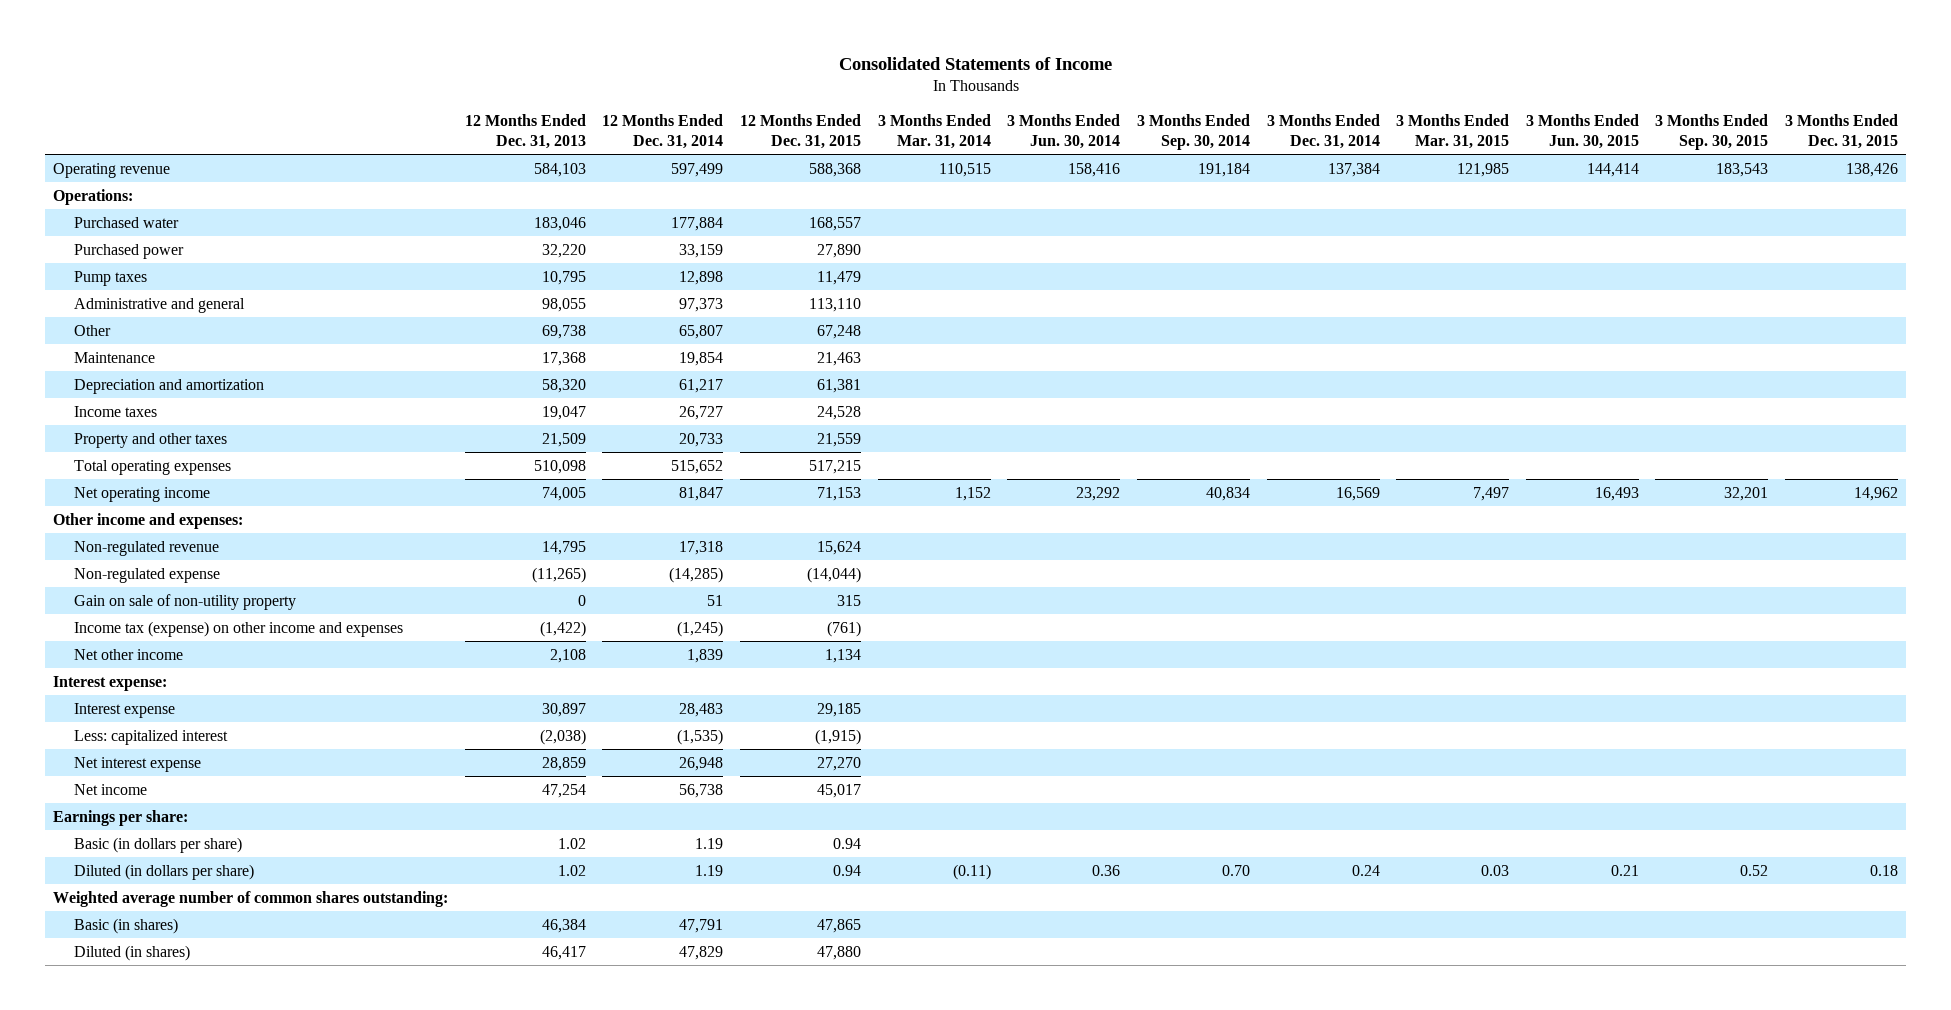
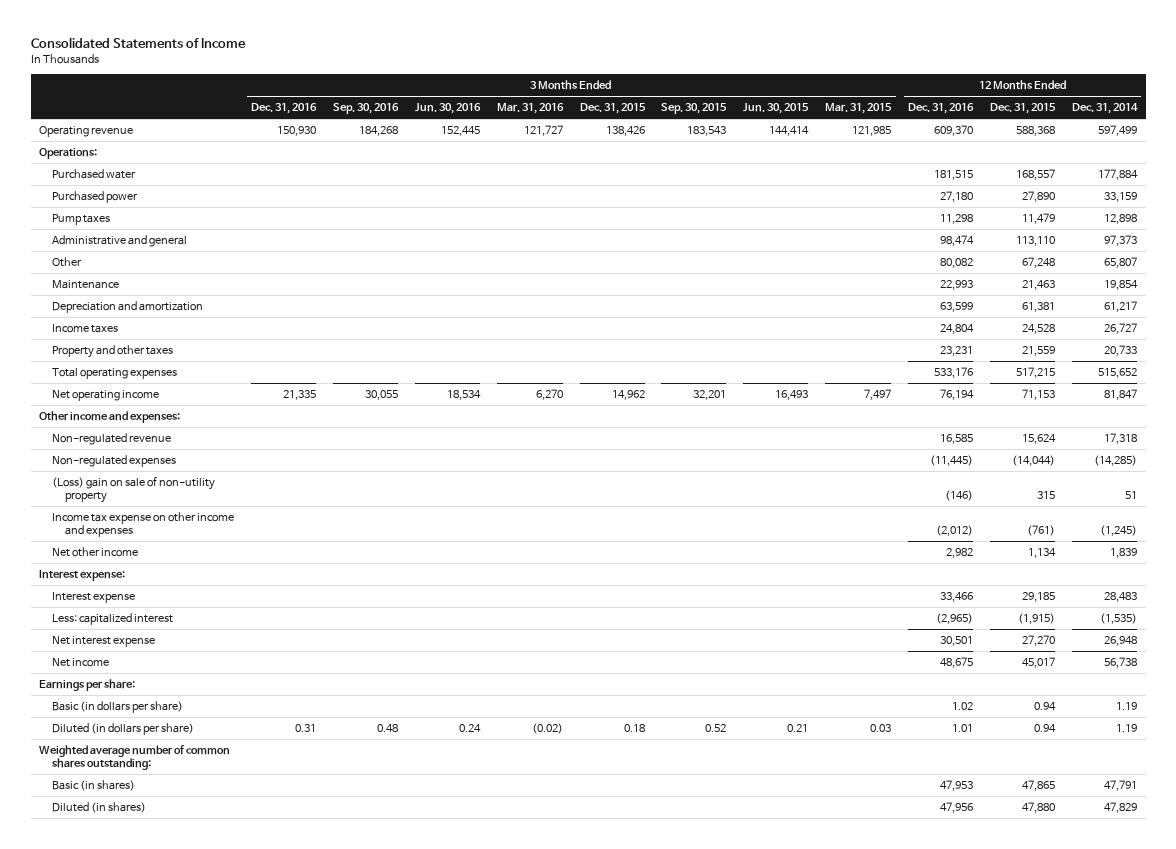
[464,113,586,150] 12 Months Ended Dec. 31, 2013 -> none
[877,113,991,150] 3 Months Ended Mar. 31, 2014 -> none
[1007,113,1121,150] 3 Months Ended Jun. 30, 2014 -> none
[1136,113,1250,151] 3 Months Ended Sep. 30, 2014 -> none
[1266,113,1380,150] 3 Months Ended Dec. 31, 2014 -> none
none -> [250,103,317,115] Dec. 31, 2016
none -> [332,103,399,115] Sep. 30, 2016
none -> [414,103,481,115] Jun. 30, 2016
none -> [496,103,564,115] Mar. 31, 2016
none -> [908,103,975,115] Dec. 31, 2016
[74,567,221,583] Non-regulated expense -> [51,454,176,467] Non-regulated expenses
[74,593,297,610] Gain on sale of non-utility property -> [51,475,215,504] (Loss) gain on sale of non-utility property
[74,620,404,637] Income tax (expense) on other income and expenses -> [51,511,234,538] Income tax expense on other income and expenses

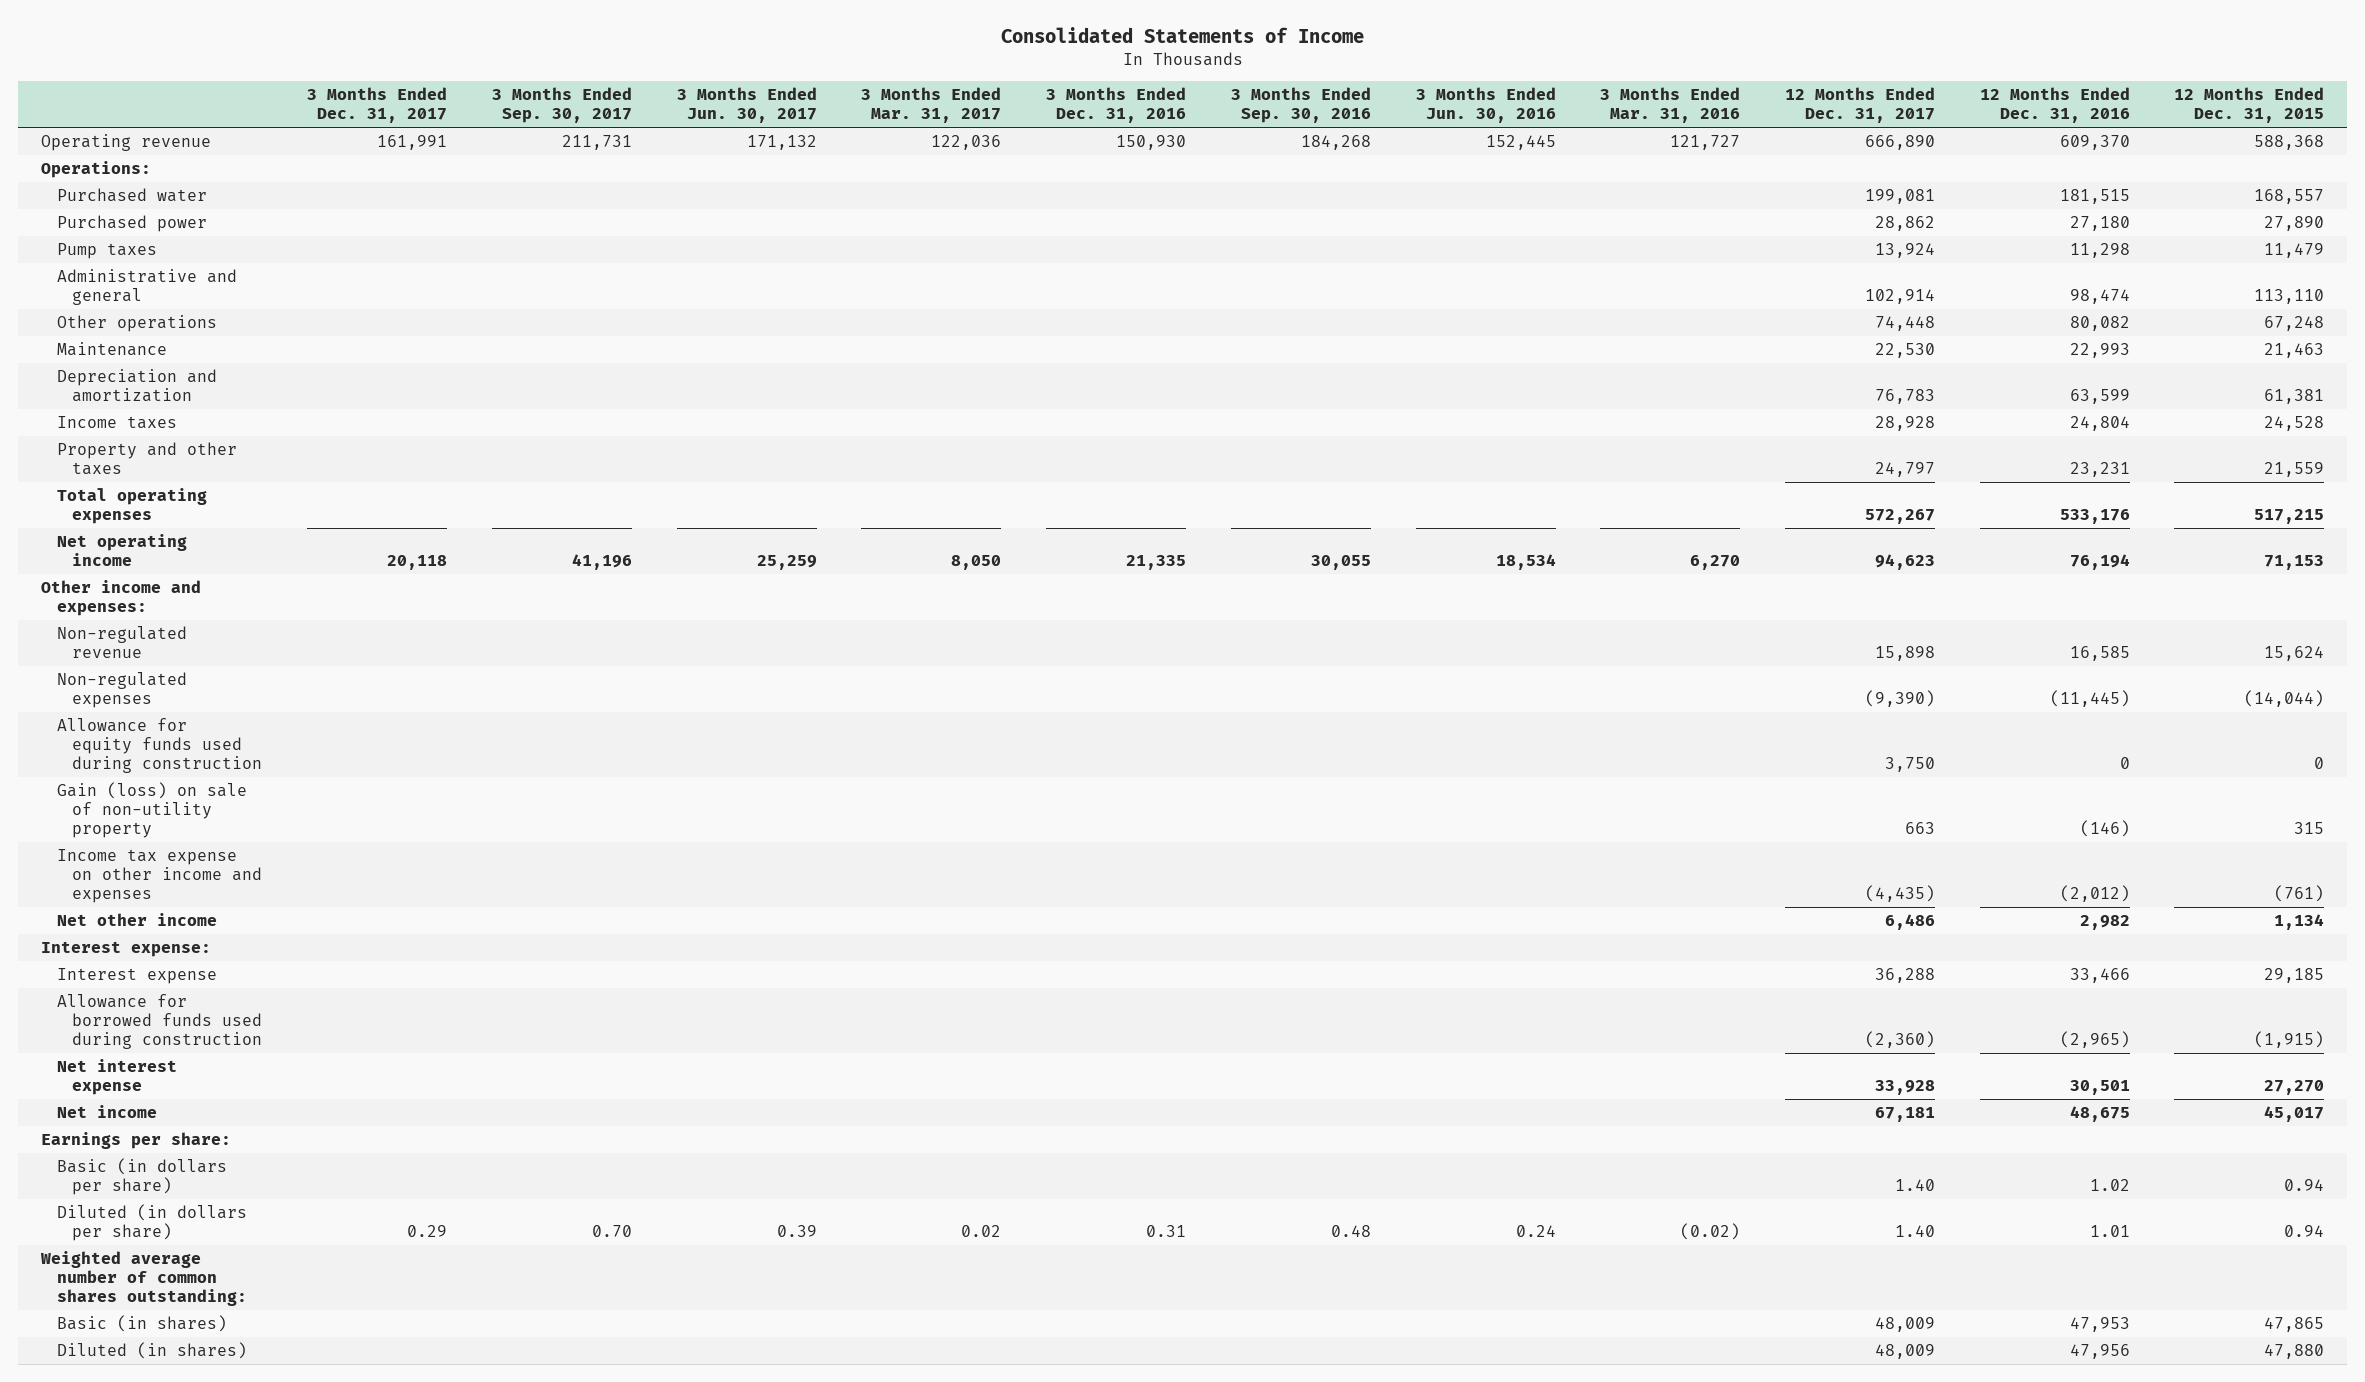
[579,103,646,115] Dec. 31, 2015 -> none
[661,103,728,115] Sep. 30, 2015 -> none
[743,103,810,115] Jun. 30, 2015 -> none
[825,103,893,115] Mar. 31, 2015 -> none
[1072,103,1139,115] Dec. 31, 2014 -> none
none -> [307,87,448,124] 3 Months Ended Dec. 31, 2017
none -> [491,87,632,124] 3 Months Ended Sep. 30, 2017
none -> [676,87,817,124] 3 Months Ended Jun. 30, 2017
none -> [861,87,1002,124] 3 Months Ended Mar. 31, 2017
none -> [1785,87,1936,124] 12 Months Ended Dec. 31, 2017
[51,256,82,267] Other -> [56,315,217,333] Other operations
none -> [56,718,263,774] Allowance for equity funds used during construction
[51,475,215,504] (Loss) gain on sale of non-utility property -> [56,782,247,839] Gain (loss) on sale of non-utility property
[51,612,173,625] Less: capitalized interest -> [56,994,263,1050] Allowance for borrowed funds used during construction

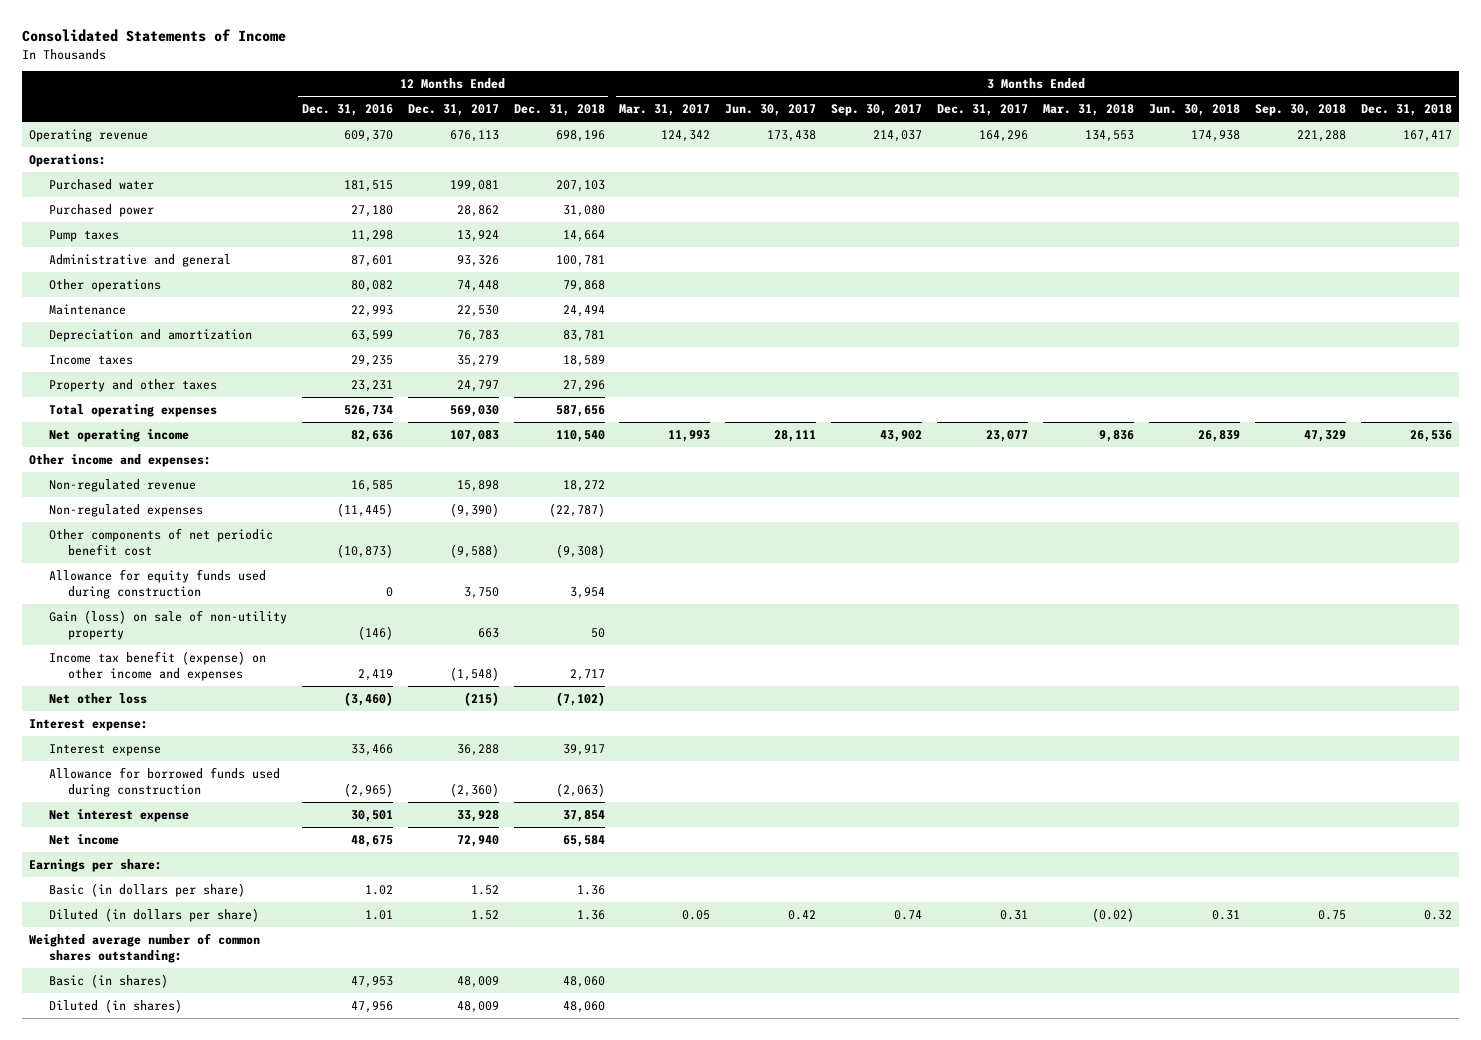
[1046,87,1187,124] 3 Months Ended Dec. 31, 2016 -> none
[1230,87,1371,124] 3 Months Ended Sep. 30, 2016 -> none
[1415,87,1556,124] 3 Months Ended Jun. 30, 2016 -> none
[1600,87,1741,124] 3 Months Ended Mar. 31, 2016 -> none
[2174,87,2325,124] 12 Months Ended Dec. 31, 2015 -> none
none -> [513,104,605,117] Dec. 31, 2018
none -> [1043,104,1135,117] Mar. 31, 2018
none -> [1149,104,1241,117] Jun. 30, 2018
none -> [1254,104,1346,117] Sep. 30, 2018
none -> [1360,104,1452,117] Dec. 31, 2018
[377,135,448,151] 161,991 -> [979,129,1029,142] 164,296
[561,135,632,151] 211,731 -> [873,129,923,142] 214,037
[746,135,817,151] 171,132 -> [767,129,817,142] 173,438
[931,135,1002,151] 122,036 -> [661,129,711,142] 124,342
[1865,135,1936,151] 666,890 -> [449,129,499,142] 676,113
[1865,289,1936,305] 102,914 -> [456,254,499,267] 93,326
[2069,289,2130,305] 98,474 -> [350,254,393,267] 87,601
[1875,416,1936,432] 28,928 -> [456,354,499,367] 35,279
[2069,416,2130,432] 24,804 -> [350,354,393,367] 29,235
[1865,509,1936,525] 572,267 -> [449,404,499,417] 569,030
[2059,509,2130,525] 533,176 -> [343,404,393,417] 526,734
[387,555,448,571] 20,118 -> [986,429,1029,442] 23,077
[571,554,632,571] 41,196 -> [880,429,923,442] 43,902
[756,555,817,571] 25,259 -> [774,429,817,442] 28,111
[951,555,1002,571] 8,050 -> [668,429,711,442] 11,993
[1875,554,1936,571] 94,623 -> [449,429,499,442] 107,083
[2069,554,2130,571] 76,194 -> [350,429,393,442] 82,636
none -> [48,527,273,556] Other components of net periodic benefit cost
[56,849,263,904] Income tax expense on other income and expenses -> [48,650,266,681] Income tax benefit (expense) on other income and expenses
[1865,885,1936,903] (4,435) -> [449,666,499,681] (1,548)
[2059,885,2130,903] (2,012) -> [357,668,393,681] 2,419
[56,913,217,927] Net other income -> [48,692,147,704] Net other loss
[1885,914,1936,931] 6,486 -> [463,691,499,706] (215)
[2079,915,2130,931] 2,982 -> [343,691,393,706] (3,460)
[1875,1107,1936,1123] 67,181 -> [456,834,499,847] 72,940
[1895,1179,1936,1192] 1.40 -> [470,884,499,895] 1.52
[407,1225,448,1238] 0.29 -> [1000,909,1029,920] 0.31
[591,1225,632,1238] 0.70 -> [894,909,923,920] 0.74
[776,1225,817,1238] 0.39 -> [788,909,817,920] 0.42
[961,1225,1002,1238] 0.02 -> [682,909,711,920] 0.05
[1895,1225,1936,1238] 1.40 -> [470,909,499,920] 1.52

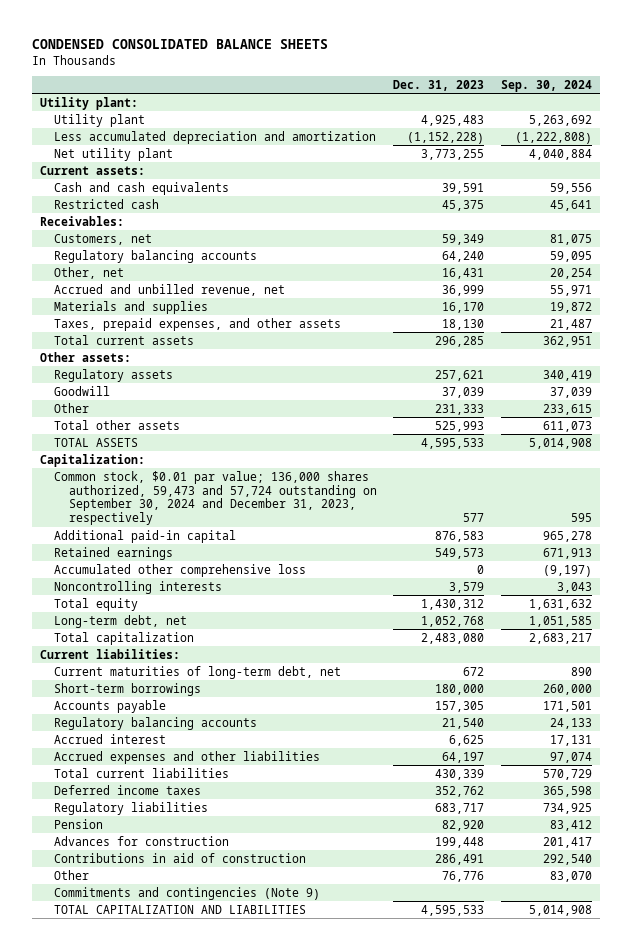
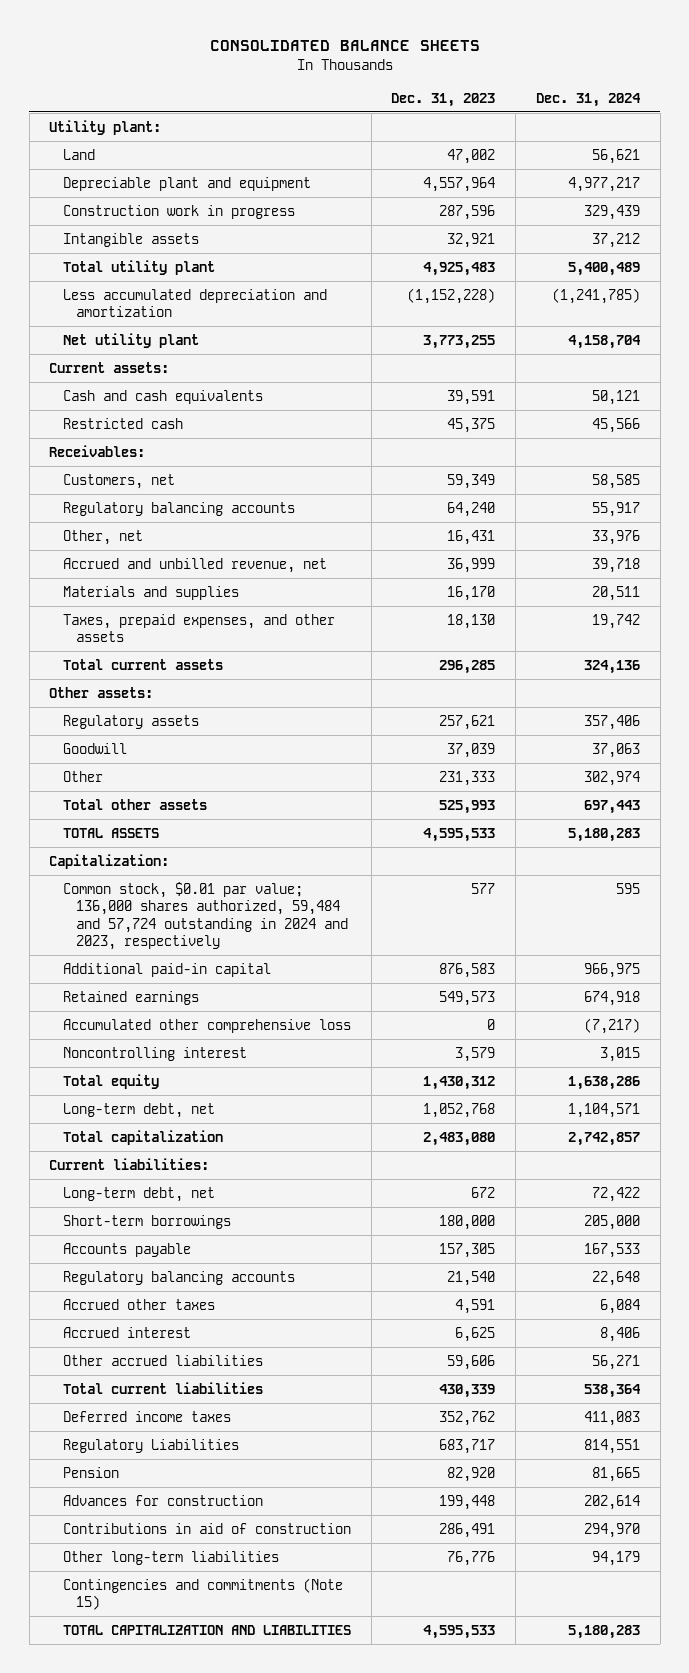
[31,39,328,50] CONDENSED CONSOLIDATED BALANCE SHEETS -> [209,40,480,52] CONSOLIDATED BALANCE SHEETS
[500,79,592,92] Sep. 30, 2024 -> none
none -> [535,92,641,107] Dec. 31, 2024
none -> [62,148,95,160] Land
none -> [62,176,311,191] Depreciable plant and equipment
none -> [62,204,295,219] Construction work in progress
none -> [62,232,199,247] Intangible assets
[54,113,146,127] Utility plant -> [62,259,215,275] Total utility plant
[54,470,377,526] Common stock, $0.01 par value; 136,000 shares authorized, 59,473 and 57,724 outstanding on September 30, 2024 and December 31, 2023, respectively -> [62,881,349,951] Common stock, $0.01 par value; 136,000 shares authorized, 59,484 and 57,724 outstanding in 2024 and 2023, respectively
[54,580,223,594] Noncontrolling interests -> [62,1046,247,1061] Noncontrolling interest
[54,665,342,679] Current maturities of long-term debt, net -> [62,1186,215,1202] Long-term debt, net
none -> [62,1298,215,1310] Accrued other taxes
[54,750,321,764] Accrued expenses and other liabilities -> [62,1354,263,1366] Other accrued liabilities
[442,751,485,763] 64,197 -> [447,1354,496,1370] 59,606
[54,801,209,815] Regulatory liabilities -> [62,1438,239,1453] Regulatory Liabilities
[54,869,90,880] Other -> [62,1550,279,1565] Other long-term liabilities
[54,886,321,900] Commitments and contingencies (Note 9) -> [62,1577,343,1611] Contingencies and commitments (Note 15)

